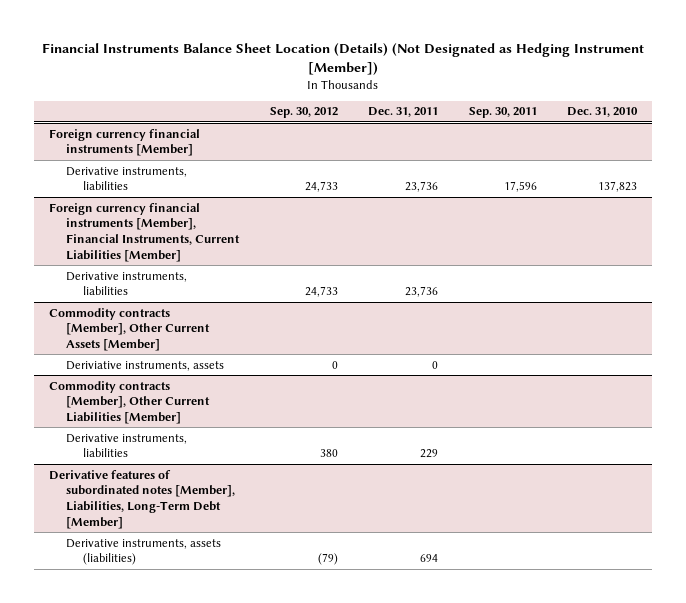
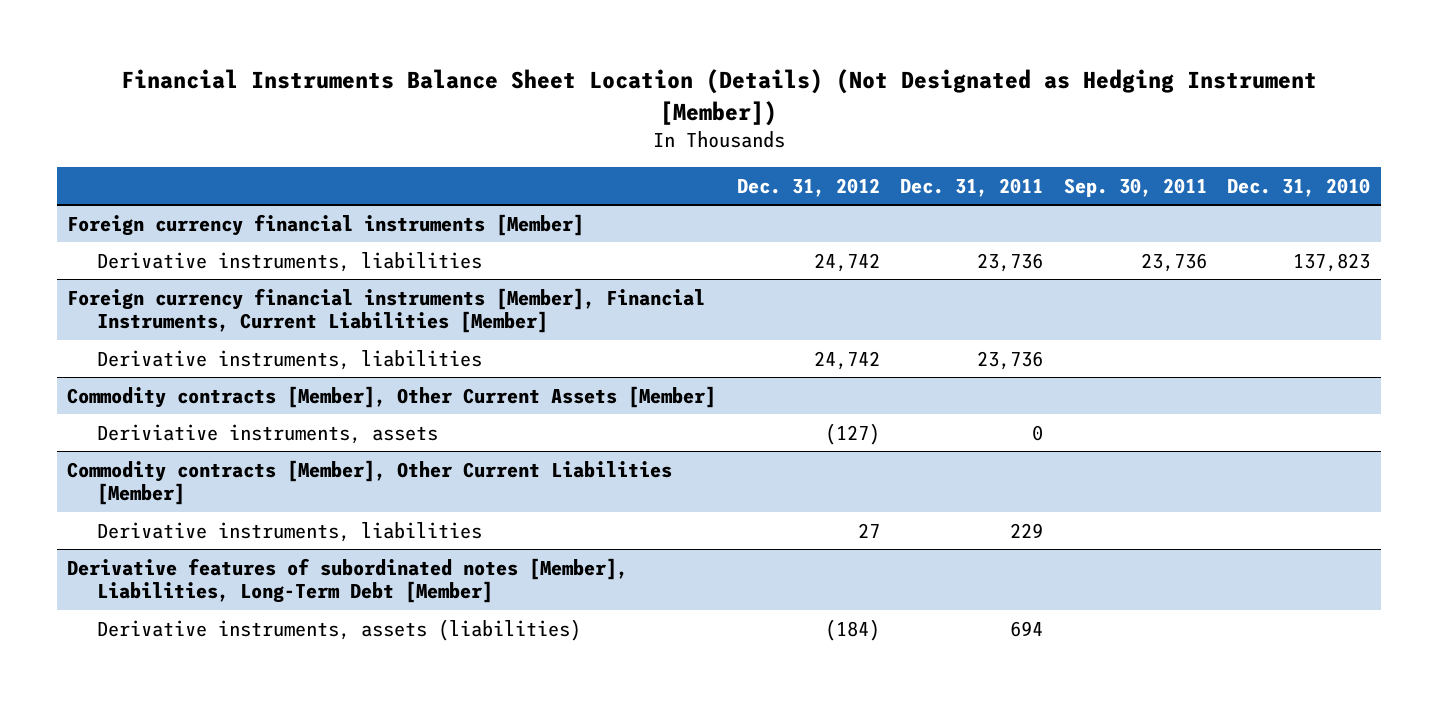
[269,107,338,119] Sep. 30, 2012 -> none
none -> [736,177,880,197] Dec. 31, 2012
[503,181,537,193] 17,596 -> [1140,252,1207,272] 23,736

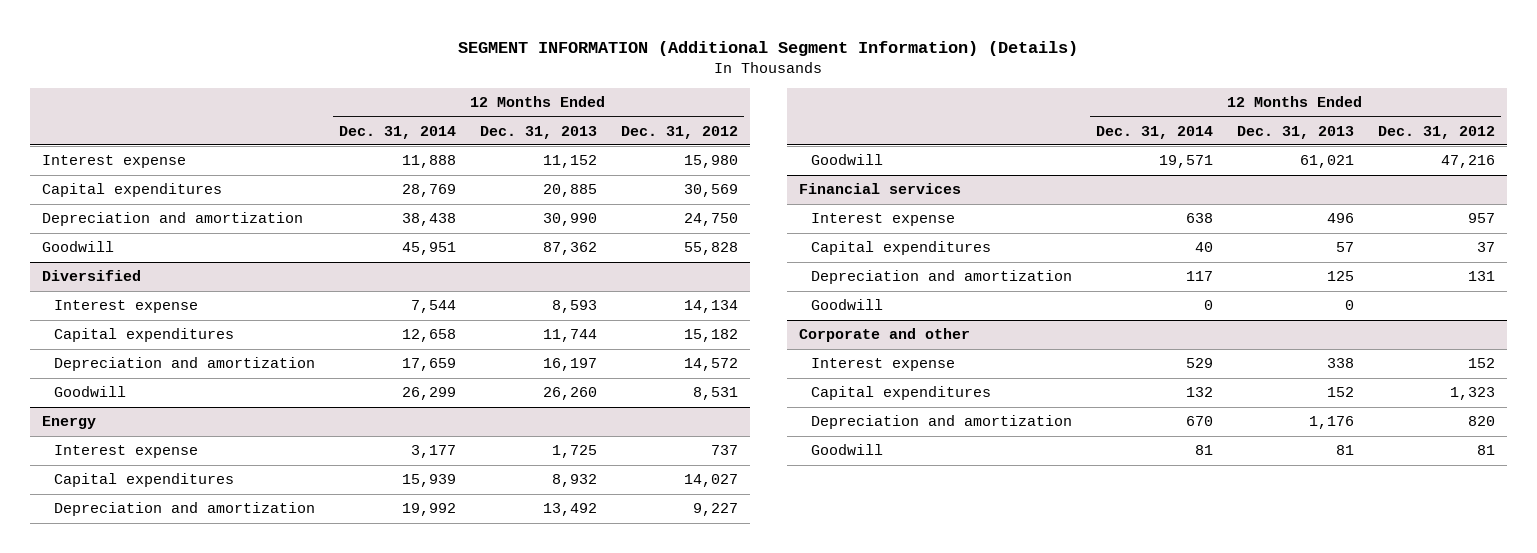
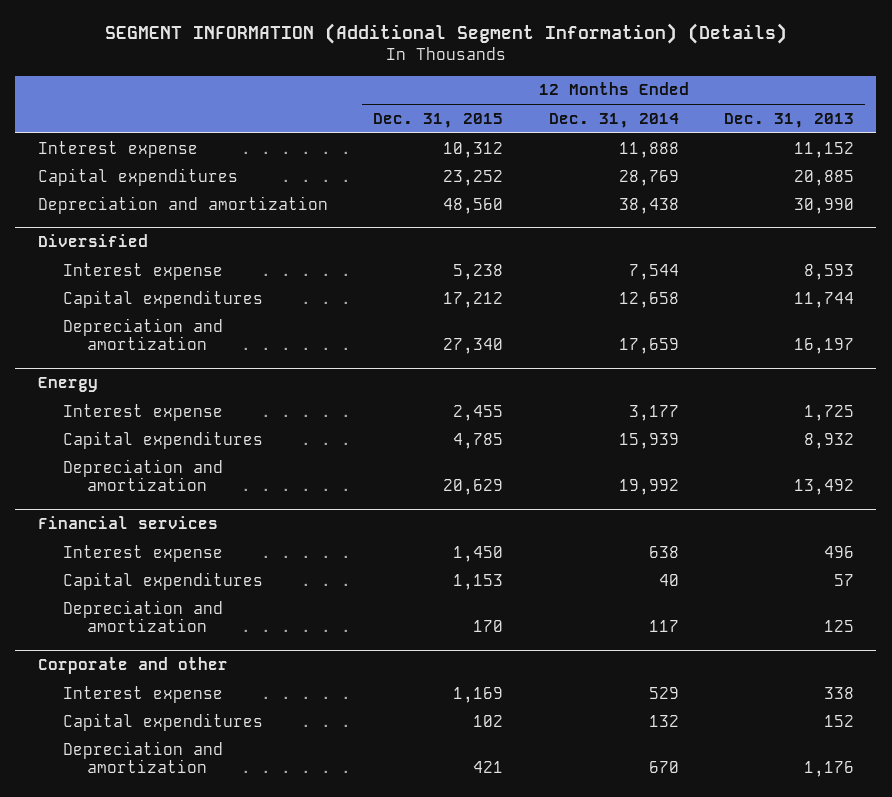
[620,125,738,139] Dec. 31, 2012 -> none
none -> [373,112,504,128] Dec. 31, 2015
[41,241,114,253] Goodwill -> none
[54,386,127,398] Goodwill -> none
[810,154,883,166] Goodwill -> none
[810,299,883,311] Goodwill -> none
[810,444,883,456] Goodwill -> none

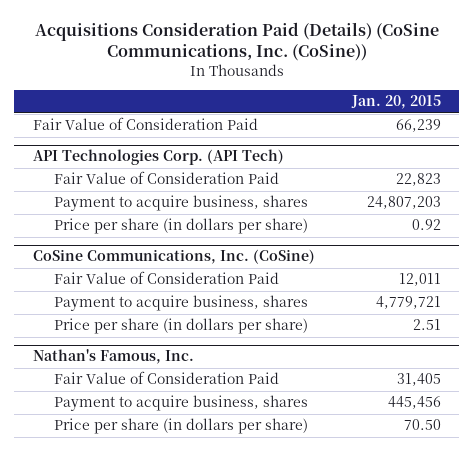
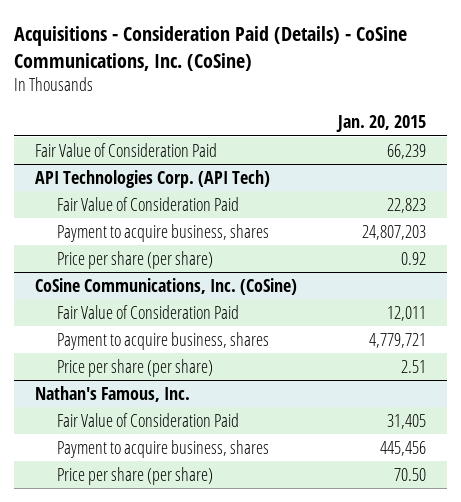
[34,21,439,62] Acquisitions Consideration Paid (Details) (CoSine Communications, Inc. (CoSine)) -> [14,26,408,72] Acquisitions - Consideration Paid (Details) - CoSine Communications, Inc. (CoSine)
[54,218,309,235] Price per share (in dollars per share) -> [57,250,214,269] Price per share (per share)
[54,318,309,335] Price per share (in dollars per share) -> [57,358,214,377] Price per share (per share)
[54,418,309,435] Price per share (in dollars per share) -> [57,466,214,485] Price per share (per share)

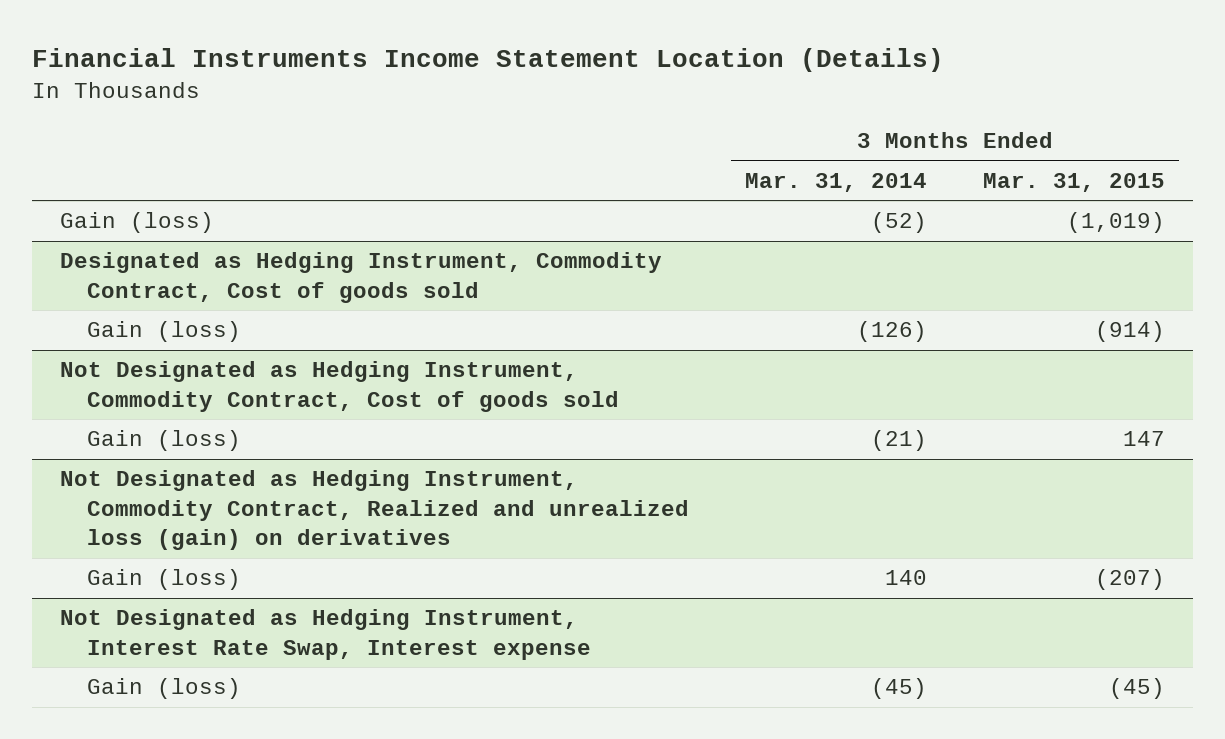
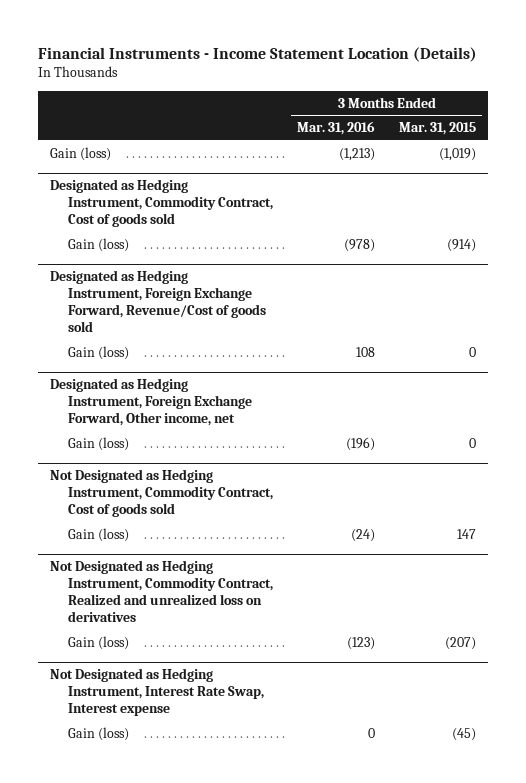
[32,48,945,73] Financial Instruments Income Statement Location (Details) -> [38,47,478,63] Financial Instruments - Income Statement Location (Details)
[745,172,928,192] Mar. 31, 2014 -> none
none -> [297,121,376,136] Mar. 31, 2016
none -> [50,270,267,333] Designated as Hedging Instrument, Foreign Exchange Forward, Revenue/Cost of goods sold
none -> [68,345,130,360] Gain (loss)
none -> [50,378,253,427] Designated as Hedging Instrument, Foreign Exchange Forward, Other income, net
none -> [68,436,130,451] Gain (loss)
[60,470,690,551] Not Designated as Hedging Instrument, Commodity Contract, Realized and unrealized loss (gain) on derivatives -> [50,560,274,623] Not Designated as Hedging Instrument, Commodity Contract, Realized and unrealized loss on derivatives

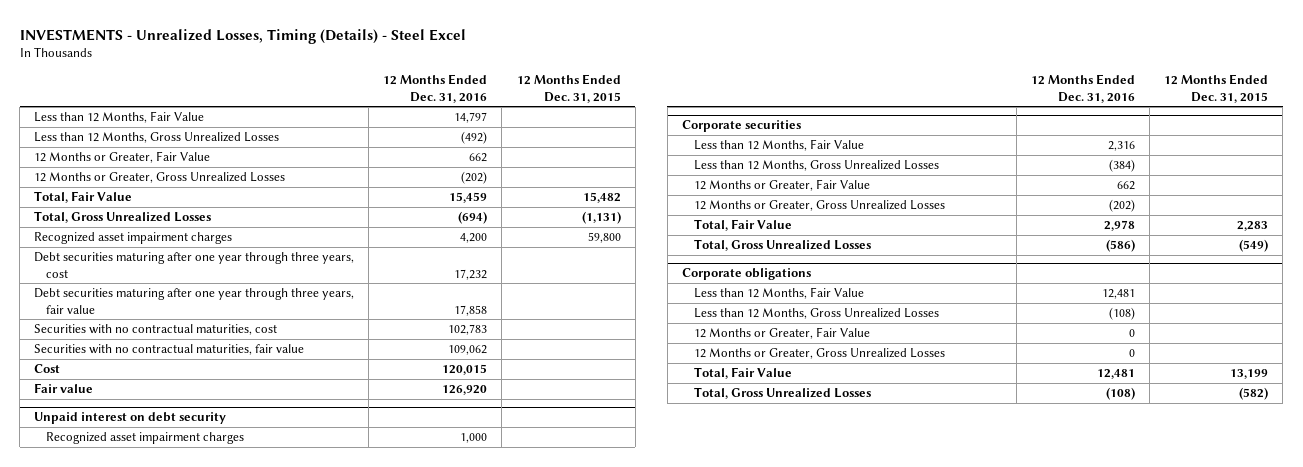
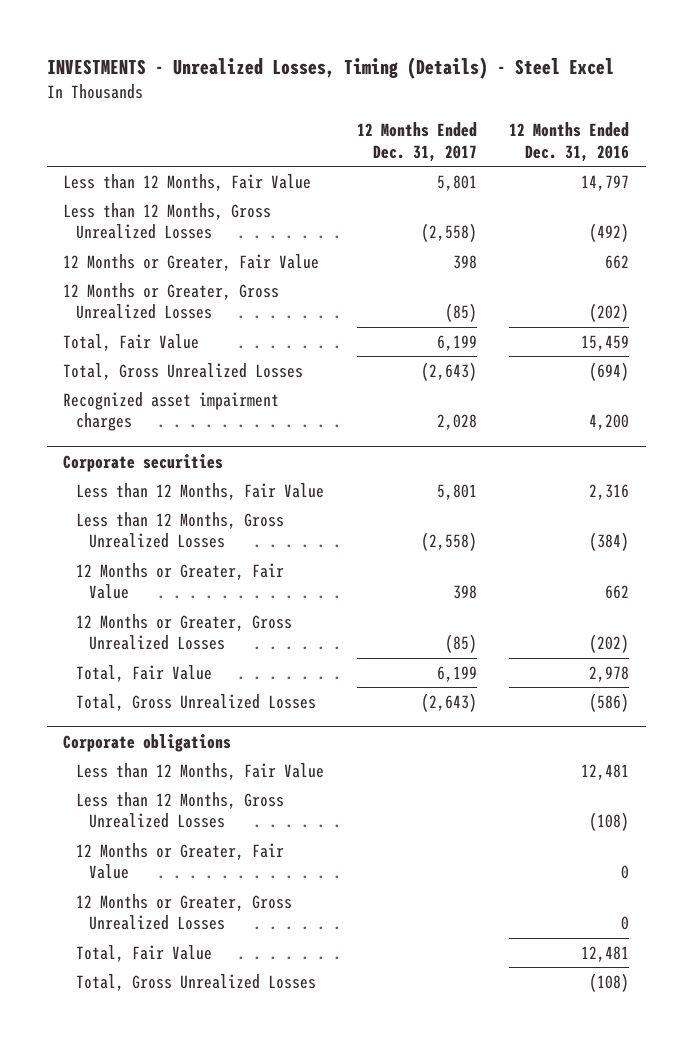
[516,74,621,103] 12 Months Ended Dec. 31, 2015 -> none
none -> [356,121,477,162] 12 Months Ended Dec. 31, 2017
[34,252,355,278] Debt securities maturing after one year through three years, cost -> none
[34,288,355,314] Debt securities maturing after one year through three years, fair value -> none
[34,324,278,336] Securities with no contractual maturities, cost -> none
[34,344,305,356] Securities with no contractual maturities, fair value -> none
[34,364,61,374] Cost -> none
[34,383,94,394] Fair value -> none
[34,412,227,425] Unpaid interest on debt security -> none
[46,432,245,445] Recognized asset impairment charges -> none

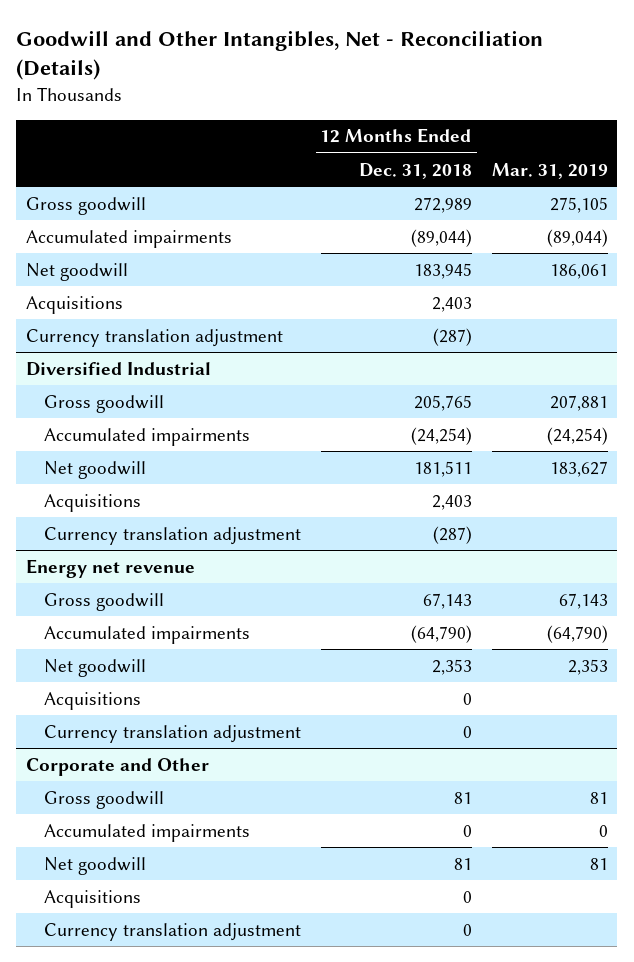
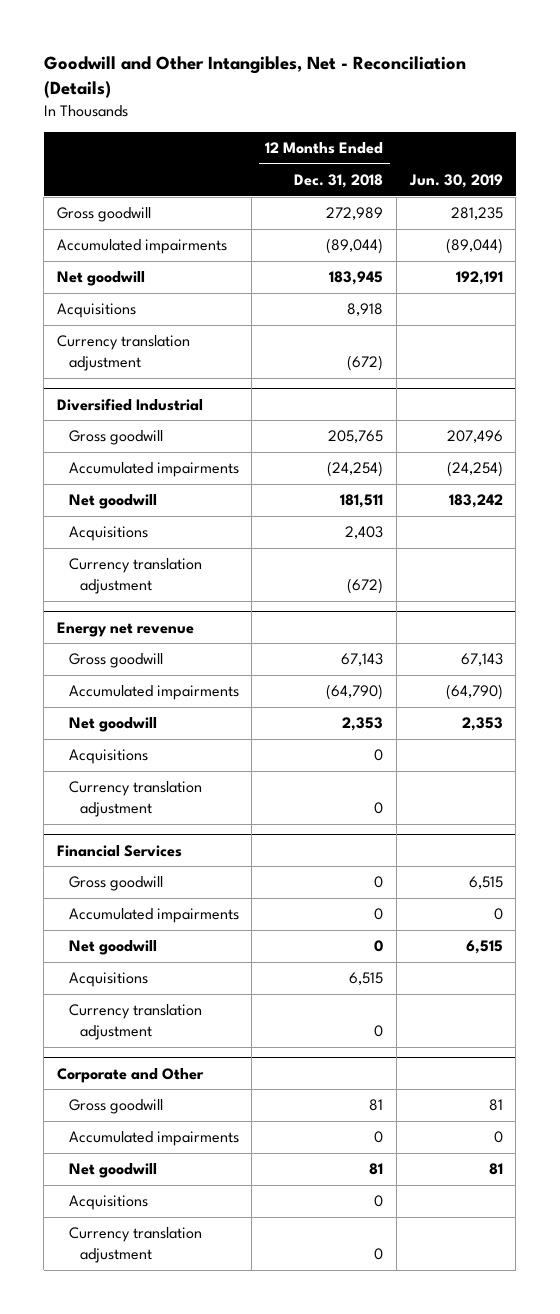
[491,162,608,179] Mar. 31, 2019 -> none
none -> [408,174,503,189] Jun. 30, 2019
[431,296,472,312] 2,403 -> [347,303,384,317] 8,918
[432,327,472,346] (287) -> [347,355,384,372] (672)
[432,525,472,544] (287) -> [347,578,384,595] (672)
none -> [57,844,183,857] Financial Services
none -> [68,876,163,892] Gross goodwill
none -> [68,908,239,924] Accumulated impairments
none -> [68,940,157,956] Net goodwill
none -> [68,972,148,988] Acquisitions
none -> [68,1004,202,1041] Currency translation adjustment

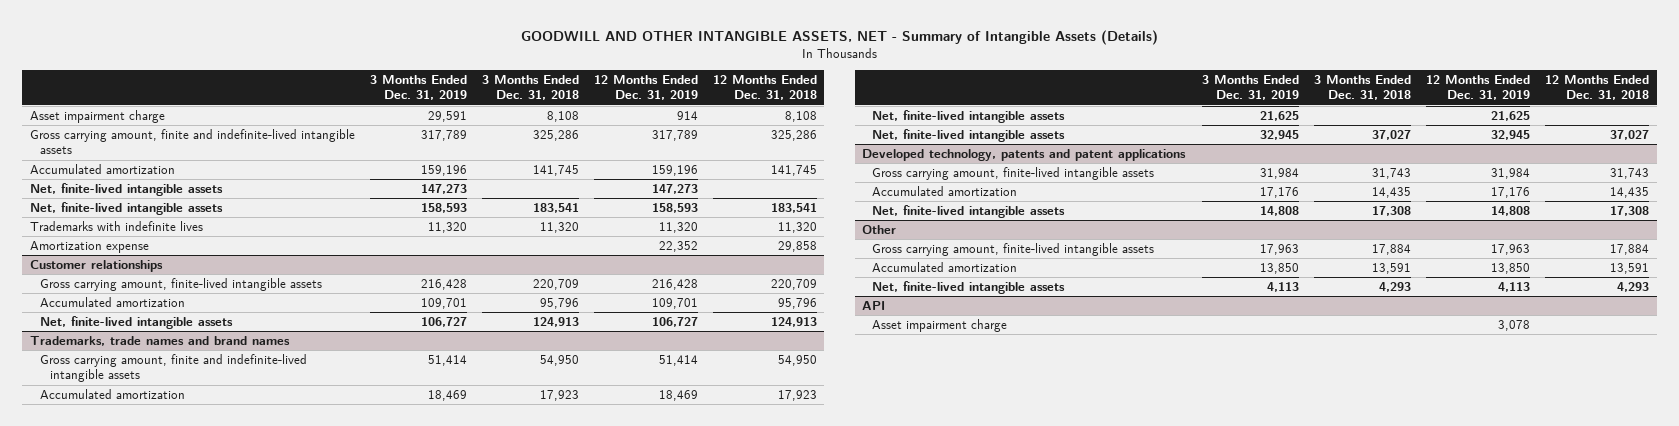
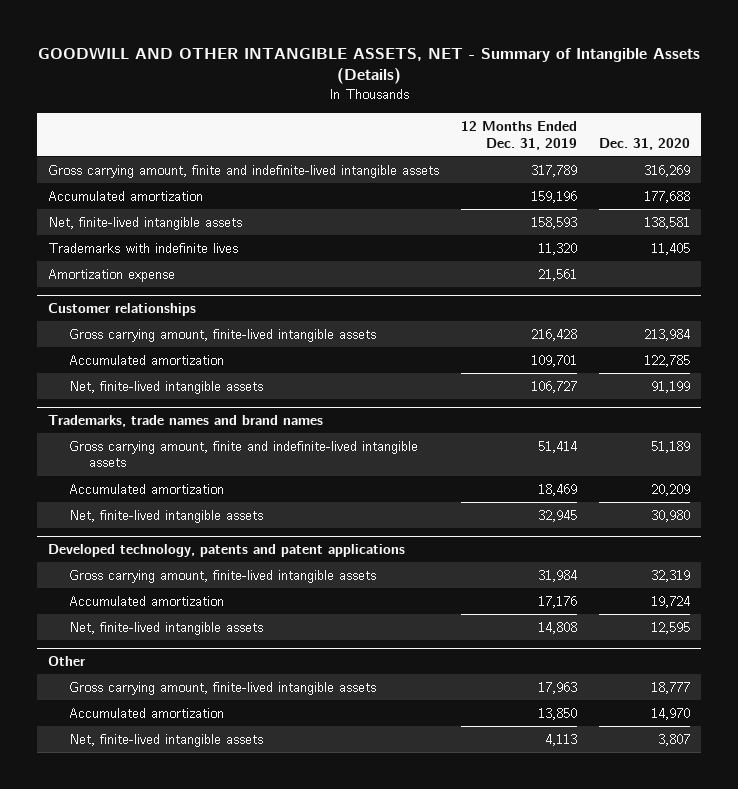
[369,75,467,101] 3 Months Ended Dec. 31, 2019 -> none
[481,75,579,101] 3 Months Ended Dec. 31, 2018 -> none
[712,75,817,101] 12 Months Ended Dec. 31, 2018 -> none
none -> [598,137,690,150] Dec. 31, 2020
[29,110,165,124] Asset impairment charge -> none
[29,183,223,197] Net, finite-lived intangible assets -> none
[658,241,698,253] 22,352 -> [537,268,577,281] 21,561
[872,110,1066,124] Net, finite-lived intangible assets -> none
[862,301,886,311] API -> none
[872,319,1008,333] Asset impairment charge -> none

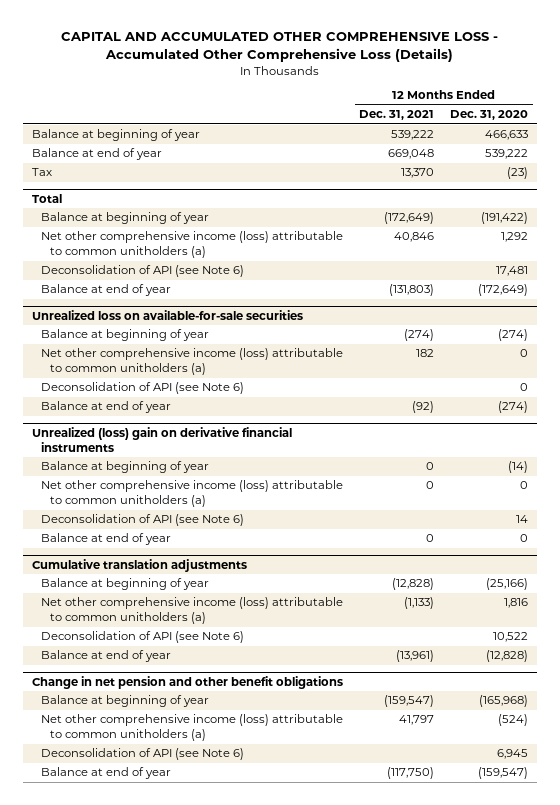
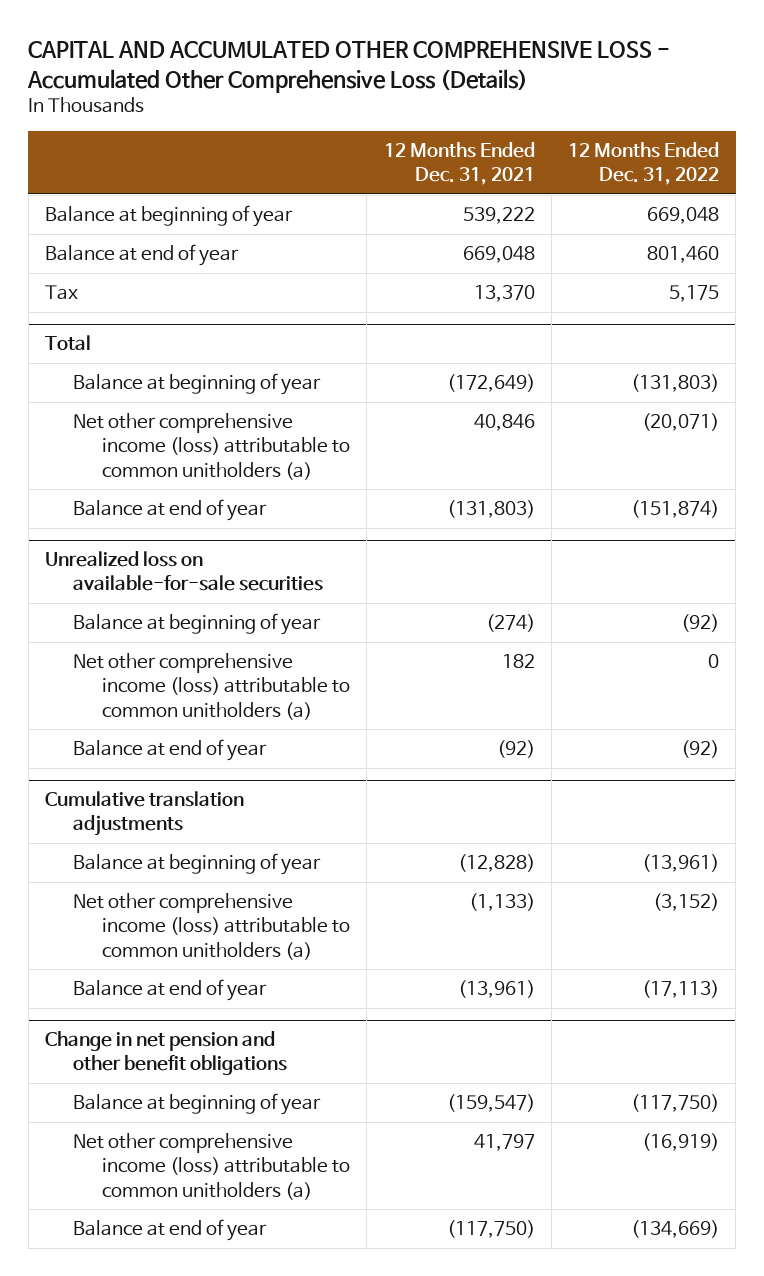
[450,110,529,121] Dec. 31, 2020 -> none
none -> [568,141,720,186] 12 Months Ended Dec. 31, 2022
[40,265,244,278] Deconsolidation of API (see Note 6) -> none
[40,382,244,395] Deconsolidation of API (see Note 6) -> none
[31,426,292,452] Unrealized (loss) gain on derivative financial instruments -> none
[40,461,209,474] Balance at beginning of year -> none
[40,480,343,508] Net other comprehensive income (loss) attributable to common unitholders (a) -> none
[40,514,244,527] Deconsolidation of API (see Note 6) -> none
[40,533,171,546] Balance at end of year -> none
[40,631,244,644] Deconsolidation of API (see Note 6) -> none
[40,748,244,761] Deconsolidation of API (see Note 6) -> none

